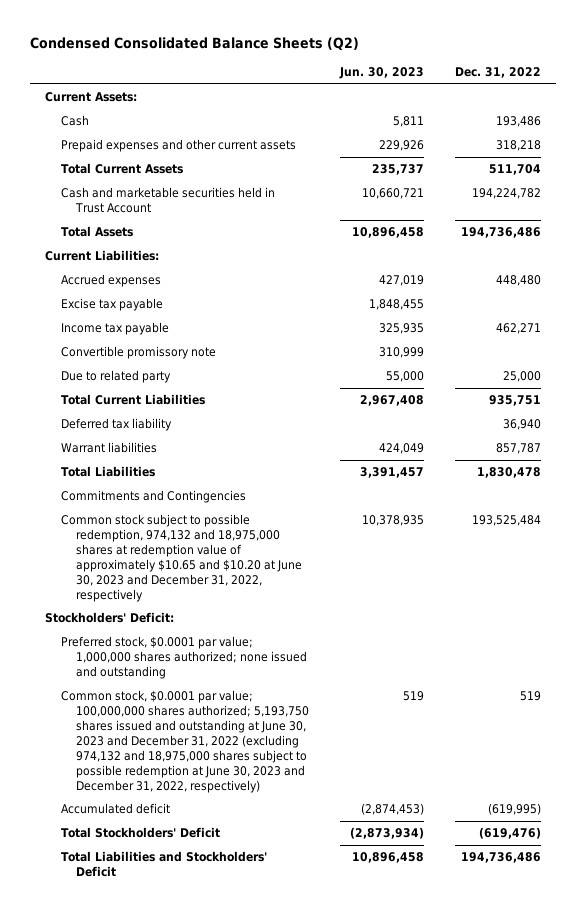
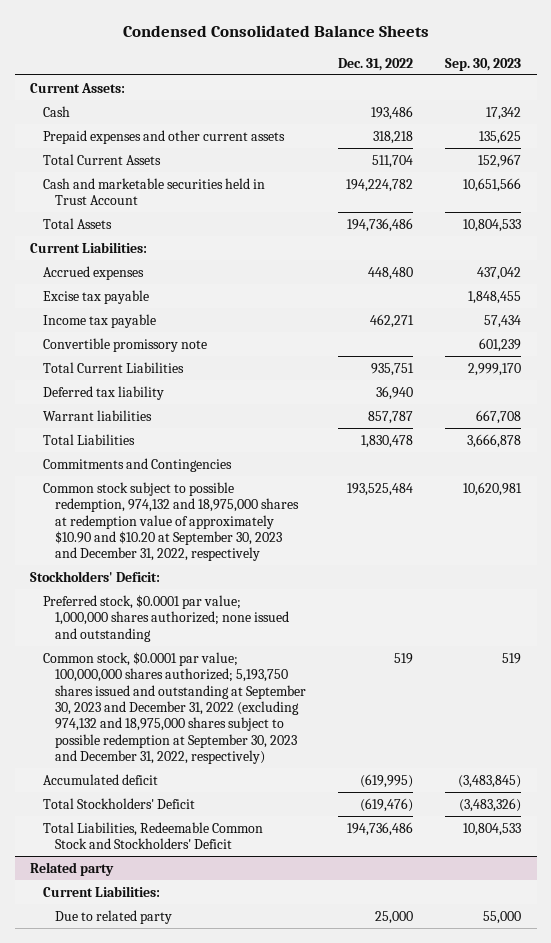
[29,37,359,52] Condensed Consolidated Balance Sheets (Q2) -> [122,24,429,37] Condensed Consolidated Balance Sheets
[338,67,424,80] Jun. 30, 2023 -> none
none -> [444,57,521,71] Sep. 30, 2023
[60,370,171,384] Due to related party -> none
[60,514,303,602] Common stock subject to possible redemption, 974,132 and 18,975,000 shares at redemption value of approximately $10.65 and $10.20 at June 30, 2023 and December 31, 2022, respectively -> [42,481,300,562] Common stock subject to possible redemption, 974,132 and 18,975,000 shares at redemption value of approximately $10.90 and $10.20 at September 30, 2023 and December 31, 2022, respectively
[60,690,310,793] Common stock, $0.0001 par value; 100,000,000 shares authorized; 5,193,750 shares issued and outstanding at June 30, 2023 and December 31, 2022 (excluding 974,132 and 18,975,000 shares subject to possible redemption at June 30, 2023 and December 31, 2022, respectively) -> [42,651,307,764] Common stock, $0.0001 par value; 100,000,000 shares authorized; 5,193,750 shares issued and outstanding at September 30, 2023 and December 31, 2022 (excluding 974,132 and 18,975,000 shares subject to possible redemption at September 30, 2023 and December 31, 2022, respectively)
[60,851,267,878] Total Liabilities and Stockholders' Deficit -> [42,821,263,850] Total Liabilities, Redeemable Common Stock and Stockholders' Deficit
none -> [30,861,115,876] Related party
none -> [42,885,160,897] Current Liabilities:
none -> [55,909,173,924] Due to related party

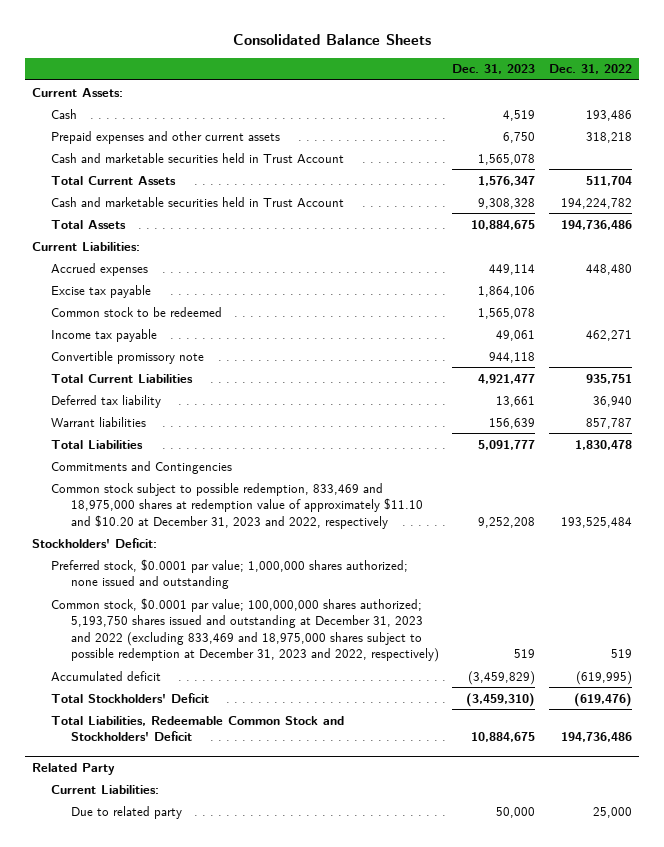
[122,24,429,37] Condensed Consolidated Balance Sheets -> [232,33,431,45] Consolidated Balance Sheets
[444,57,521,71] Sep. 30, 2023 -> none
none -> [452,64,536,75] Dec. 31, 2023
none -> [51,152,345,163] Cash and marketable securities held in Trust Account
none -> [51,306,223,317] Common stock to be redeemed
[42,481,300,562] Common stock subject to possible redemption, 974,132 and 18,975,000 shares at redemption value of approximately $10.90 and $10.20 at September 30, 2023 and December 31, 2022, respectively -> [51,482,423,529] Common stock subject to possible redemption, 833,469 and 18,975,000 shares at redemption value of approximately $11.10 and $10.20 at December 31, 2023 and 2022, respectively
[42,651,307,764] Common stock, $0.0001 par value; 100,000,000 shares authorized; 5,193,750 shares issued and outstanding at September 30, 2023 and December 31, 2022 (excluding 974,132 and 18,975,000 shares subject to possible redemption at September 30, 2023 and December 31, 2022, respectively) -> [51,597,439,663] Common stock, $0.0001 par value; 100,000,000 shares authorized; 5,193,750 shares issued and outstanding at December 31, 2023 and 2022 (excluding 833,469 and 18,975,000 shares subject to possible redemption at December 31, 2023 and 2022, respectively)
[30,861,115,876] Related party -> [31,762,115,775] Related Party

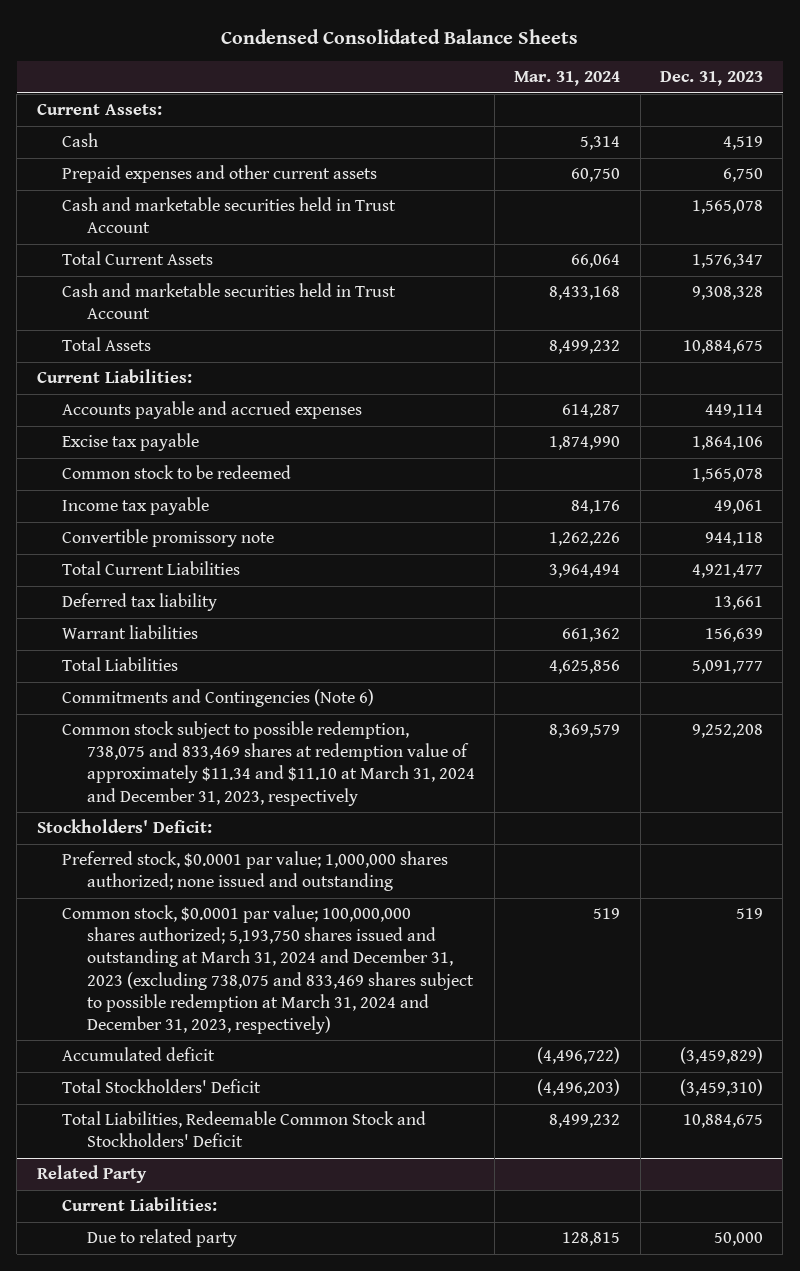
[232,33,431,45] Consolidated Balance Sheets -> [220,28,578,44] Condensed Consolidated Balance Sheets
[549,64,633,75] Dec. 31, 2022 -> none
none -> [514,71,621,87] Mar. 31, 2024
[51,262,149,276] Accrued expenses -> [61,401,362,420] Accounts payable and accrued expenses
[51,460,233,474] Commitments and Contingencies -> [61,689,374,708] Commitments and Contingencies (Note 6)
[51,482,423,529] Common stock subject to possible redemption, 833,469 and 18,975,000 shares at redemption value of approximately $11.10 and $10.20 at December 31, 2023 and 2022, respectively -> [61,721,475,806] Common stock subject to possible redemption, 738,075 and 833,469 shares at redemption value of approximately $11.34 and $11.10 at March 31, 2024 and December 31, 2023, respectively
[51,597,439,663] Common stock, $0.0001 par value; 100,000,000 shares authorized; 5,193,750 shares issued and outstanding at December 31, 2023 and 2022 (excluding 833,469 and 18,975,000 shares subject to possible redemption at December 31, 2023 and 2022, respectively) -> [61,905,474,1034] Common stock, $0.0001 par value; 100,000,000 shares authorized; 5,193,750 shares issued and outstanding at March 31, 2024 and December 31, 2023 (excluding 738,075 and 833,469 shares subject to possible redemption at March 31, 2024 and December 31, 2023, respectively)

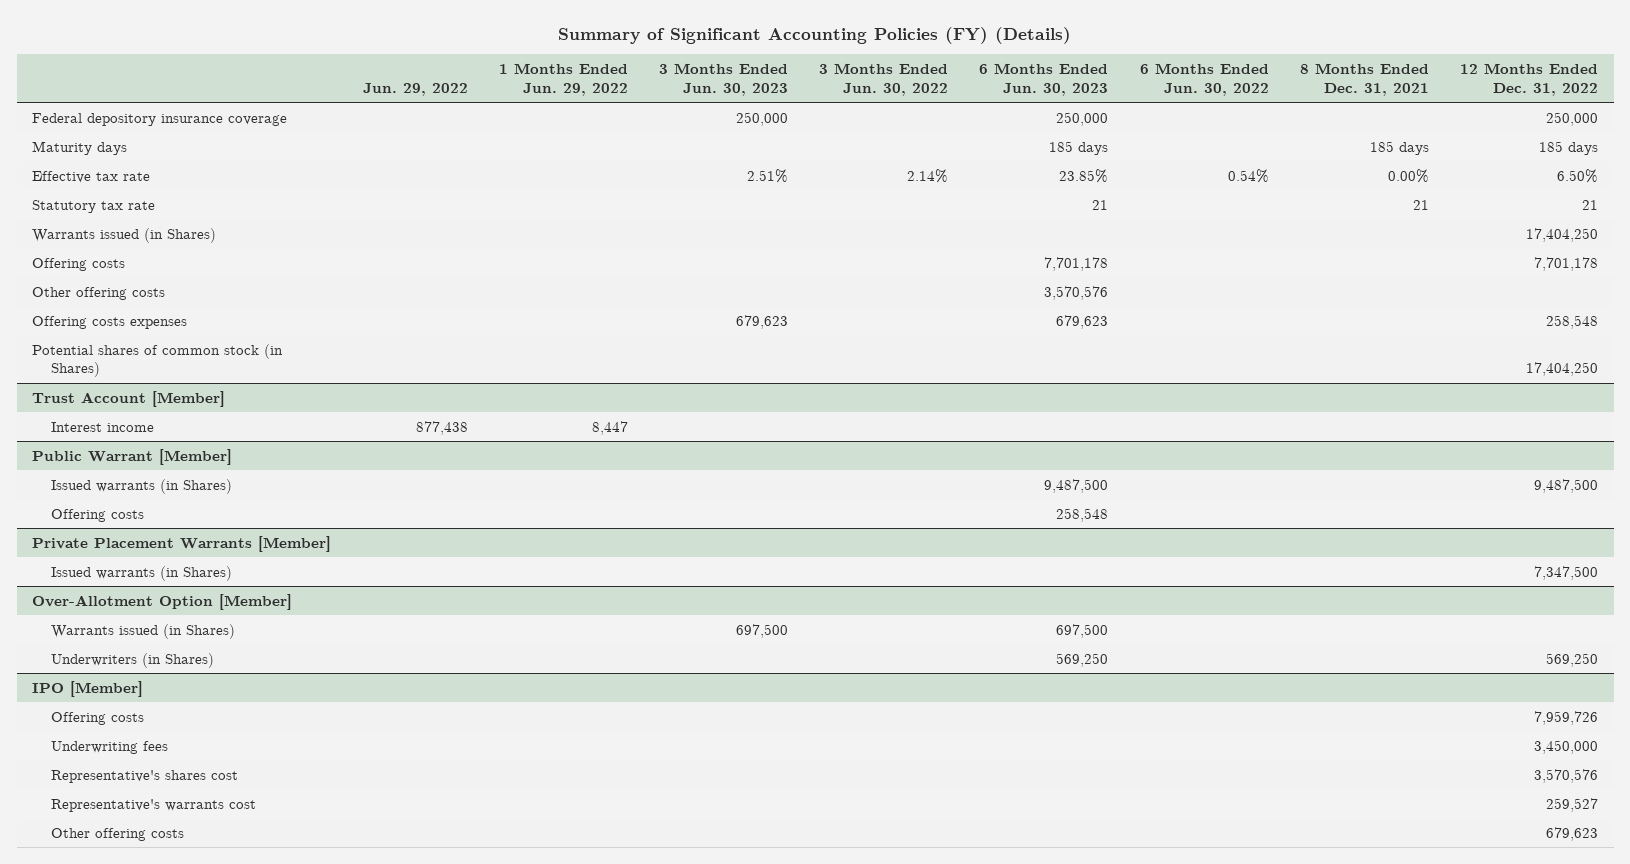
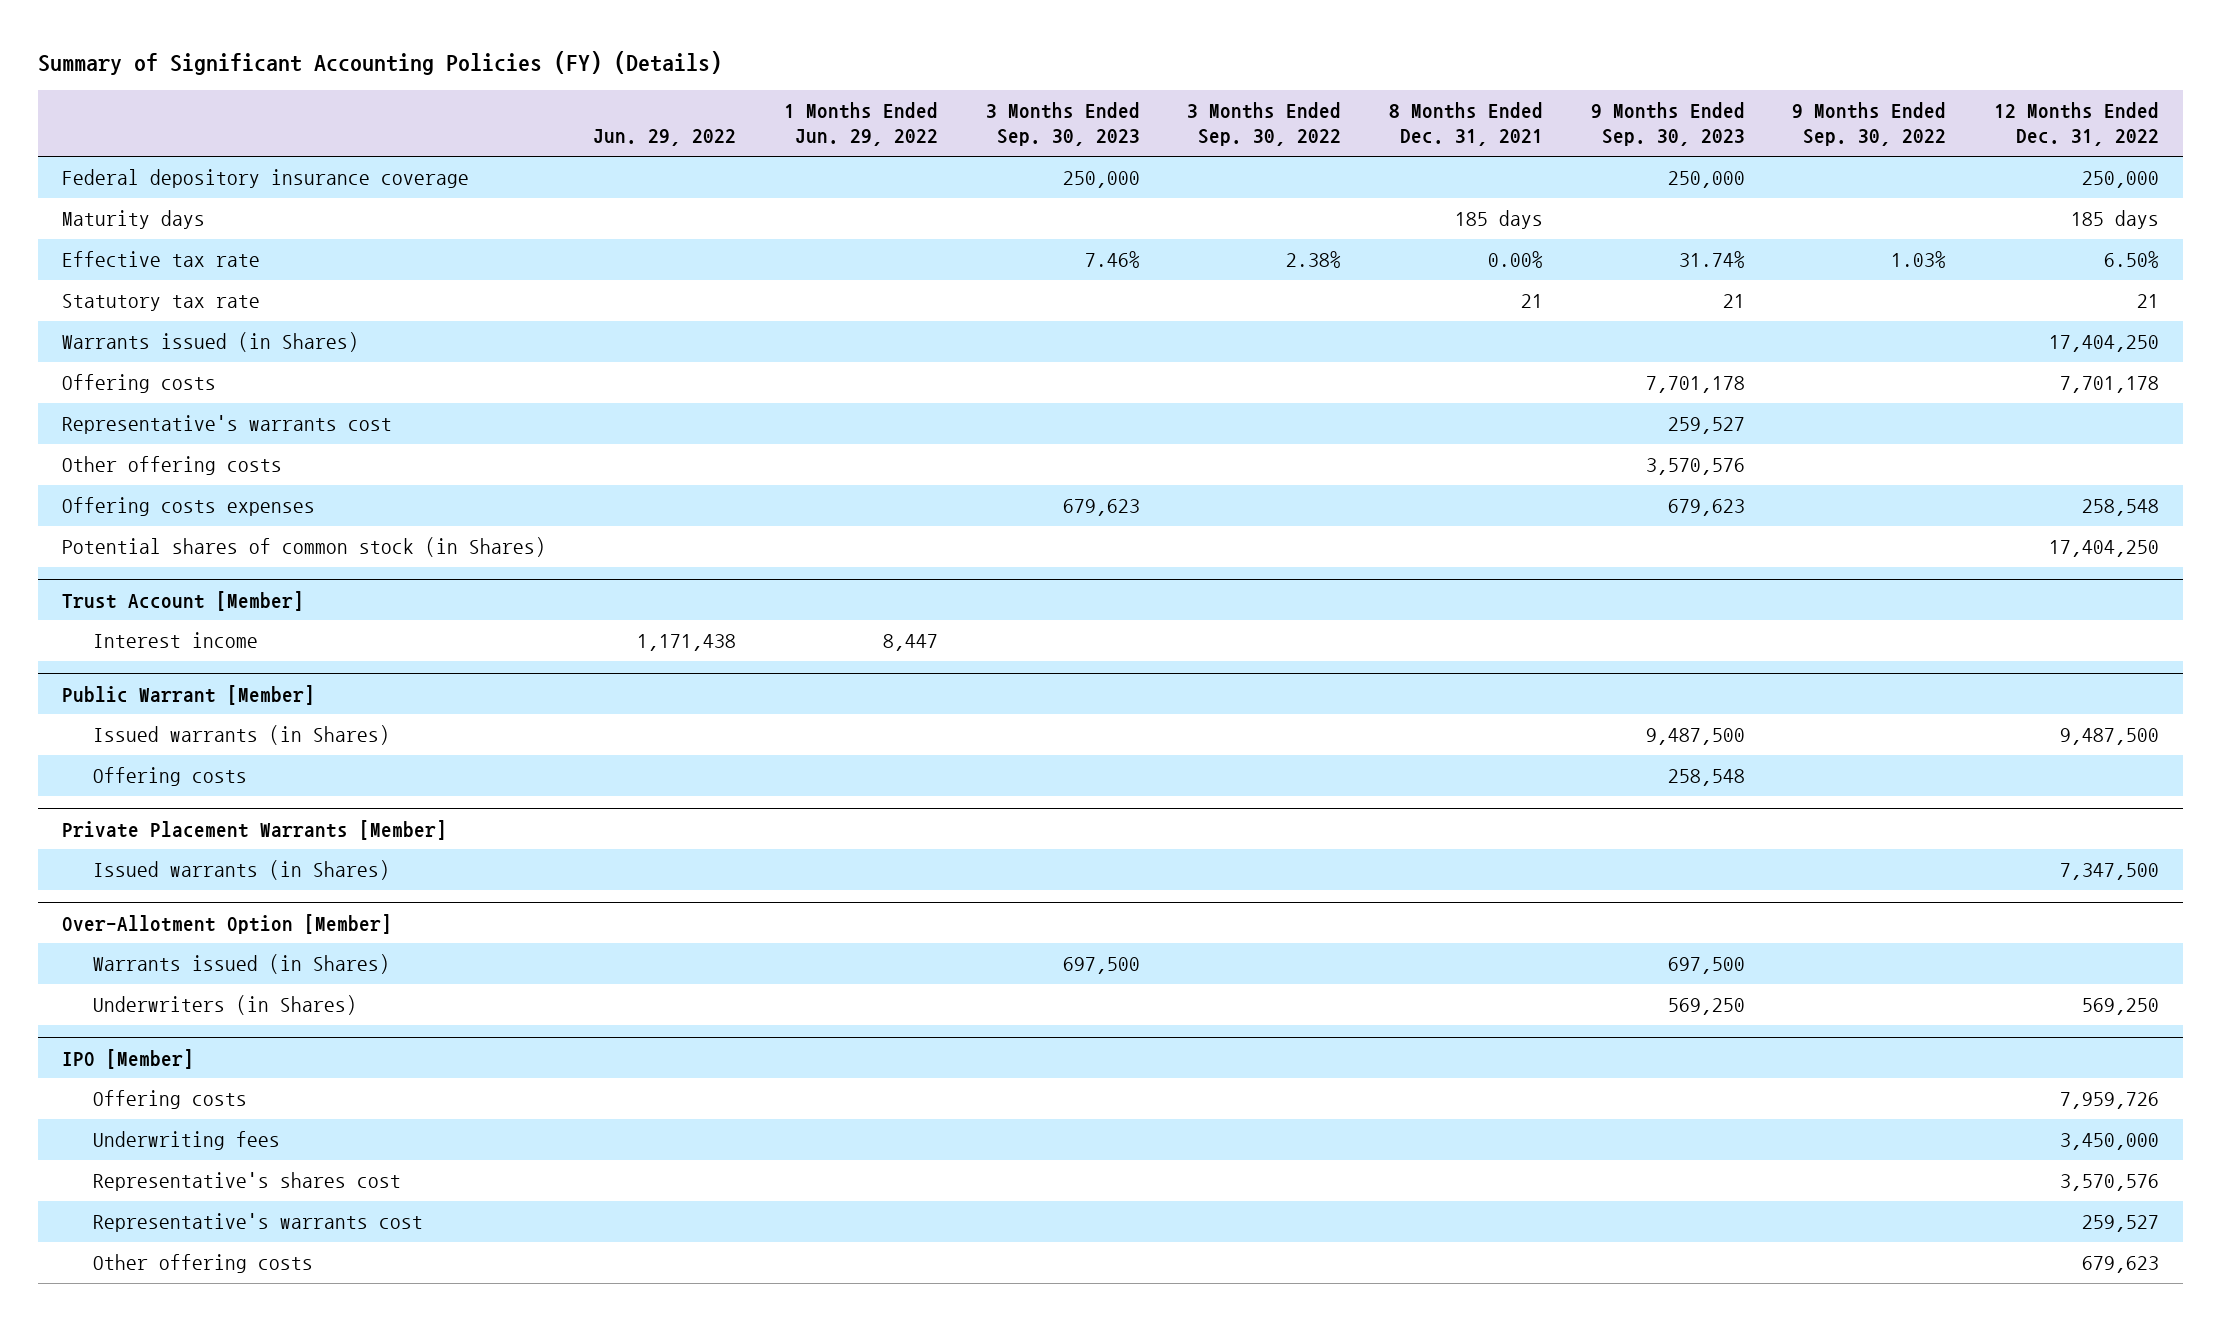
[658,63,788,96] 3 Months Ended Jun. 30, 2023 -> none
[819,63,949,96] 3 Months Ended Jun. 30, 2022 -> none
[979,63,1109,96] 6 Months Ended Jun. 30, 2023 -> none
[1139,63,1269,96] 6 Months Ended Jun. 30, 2022 -> none
none -> [985,102,1140,147] 3 Months Ended Sep. 30, 2023
none -> [1187,102,1342,147] 3 Months Ended Sep. 30, 2022
none -> [1590,102,1745,147] 9 Months Ended Sep. 30, 2023
none -> [1792,102,1947,147] 9 Months Ended Sep. 30, 2022
none -> [61,414,392,434] Representative's warrants cost
[415,420,468,435] 877,438 -> [637,633,737,651] 1,171,438

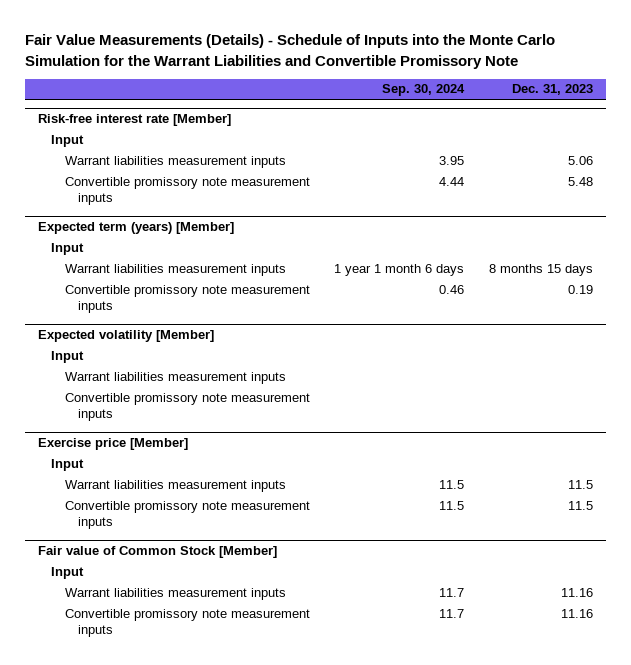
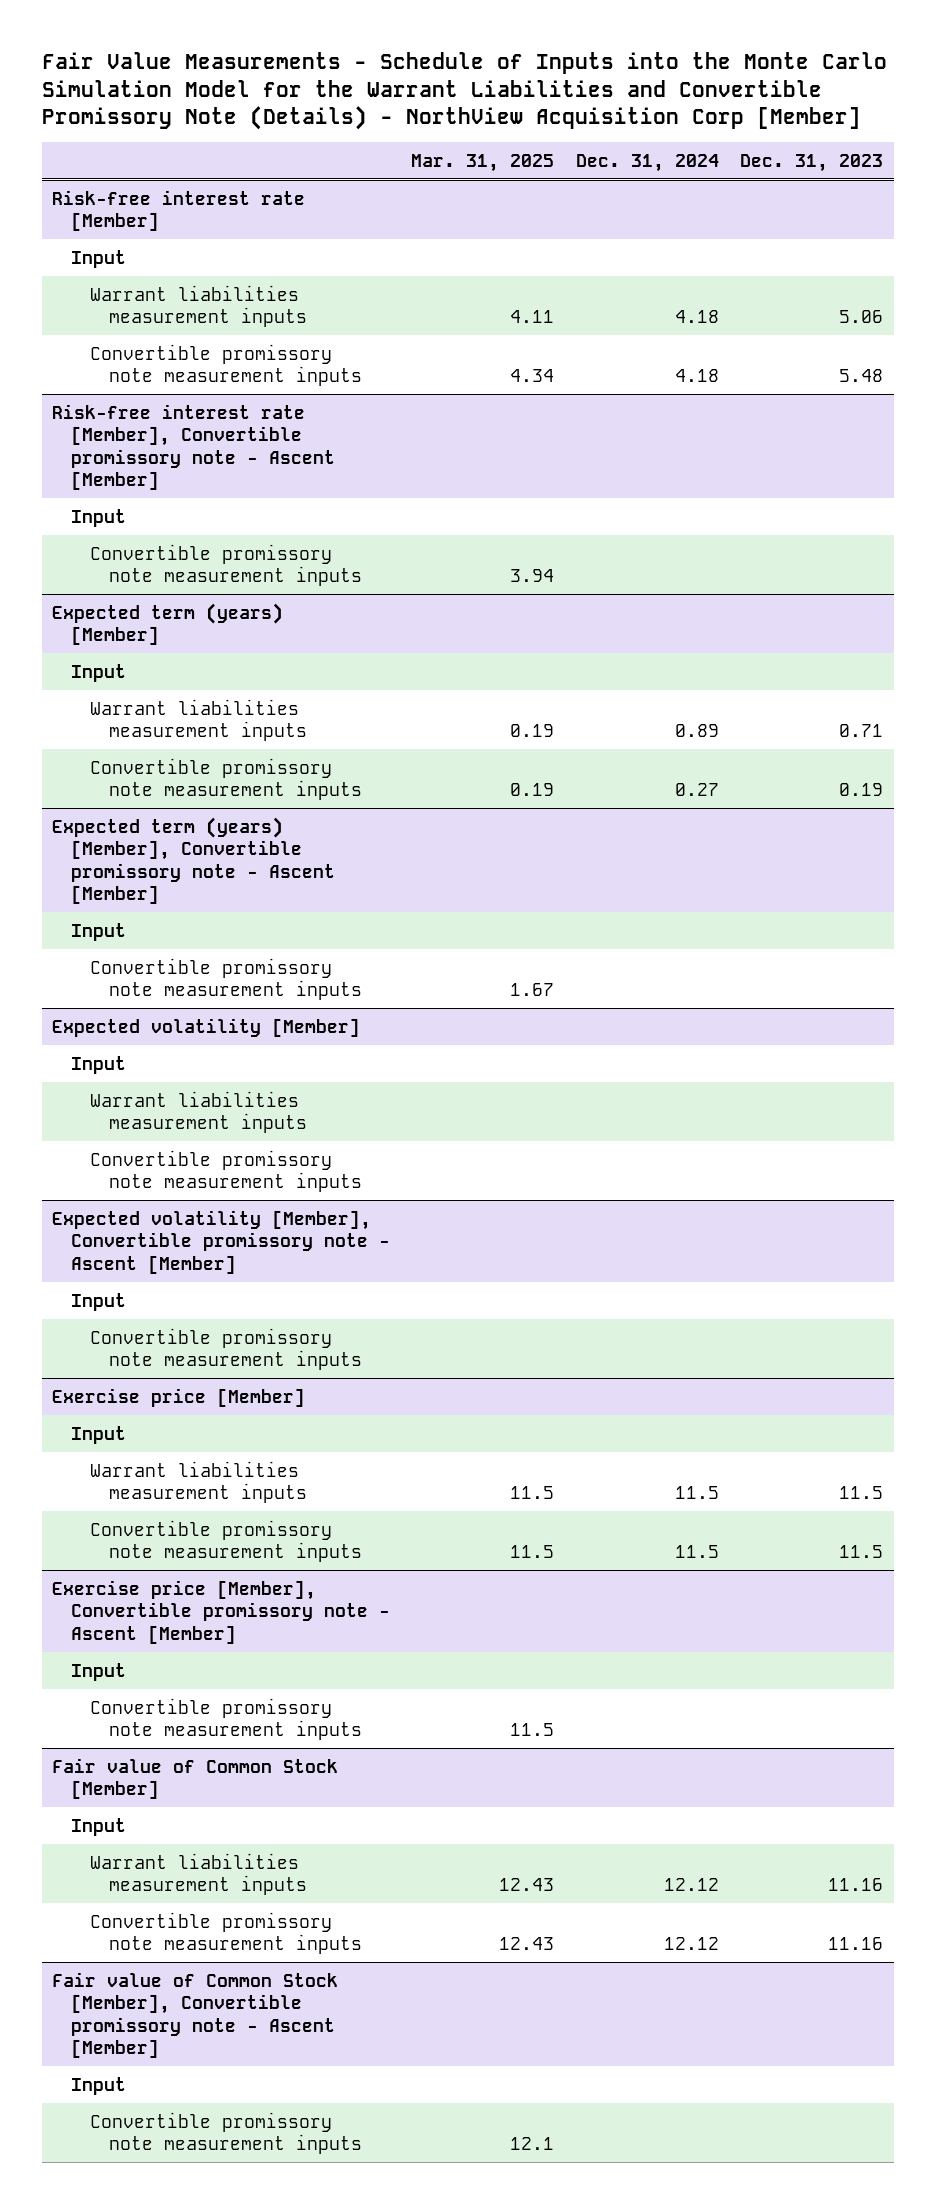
[25,34,556,69] Fair Value Measurements (Details) - Schedule of Inputs into the Monte Carlo Simulation for the Warrant Liabilities and Convertible Promissory Note -> [41,52,887,131] Fair Value Measurements - Schedule of Inputs into the Monte Carlo Simulation Model for the Warrant Liabilities and Convertible Promissory Note (Details) - NorthView Acquisition Corp [Member]
[382,84,466,97] Sep. 30, 2024 -> none
none -> [411,153,555,172] Mar. 31, 2025
none -> [575,153,719,172] Dec. 31, 2024
none -> [52,403,336,491] Risk-free interest rate [Member], Convertible promissory note - Ascent [Member]
none -> [71,508,127,527] Input
none -> [90,543,363,587] Convertible promissory note measurement inputs
[489,263,594,276] 8 months 15 days -> [838,724,883,738] 0.71
none -> [52,816,336,905] Expected term (years) [Member], Convertible promissory note - Ascent [Member]
none -> [71,922,127,941] Input
none -> [90,957,363,1001] Convertible promissory note measurement inputs
none -> [52,1209,391,1274] Expected volatility [Member], Convertible promissory note - Ascent [Member]
none -> [71,1292,127,1311] Input
none -> [90,1327,363,1371] Convertible promissory note measurement inputs
none -> [52,1579,391,1644] Exercise price [Member], Convertible promissory note - Ascent [Member]
none -> [71,1662,127,1681] Input
none -> [90,1697,363,1741] Convertible promissory note measurement inputs
none -> [52,1971,339,2059] Fair value of Common Stock [Member], Convertible promissory note - Ascent [Member]
none -> [71,2076,127,2095] Input
none -> [90,2111,363,2155] Convertible promissory note measurement inputs

